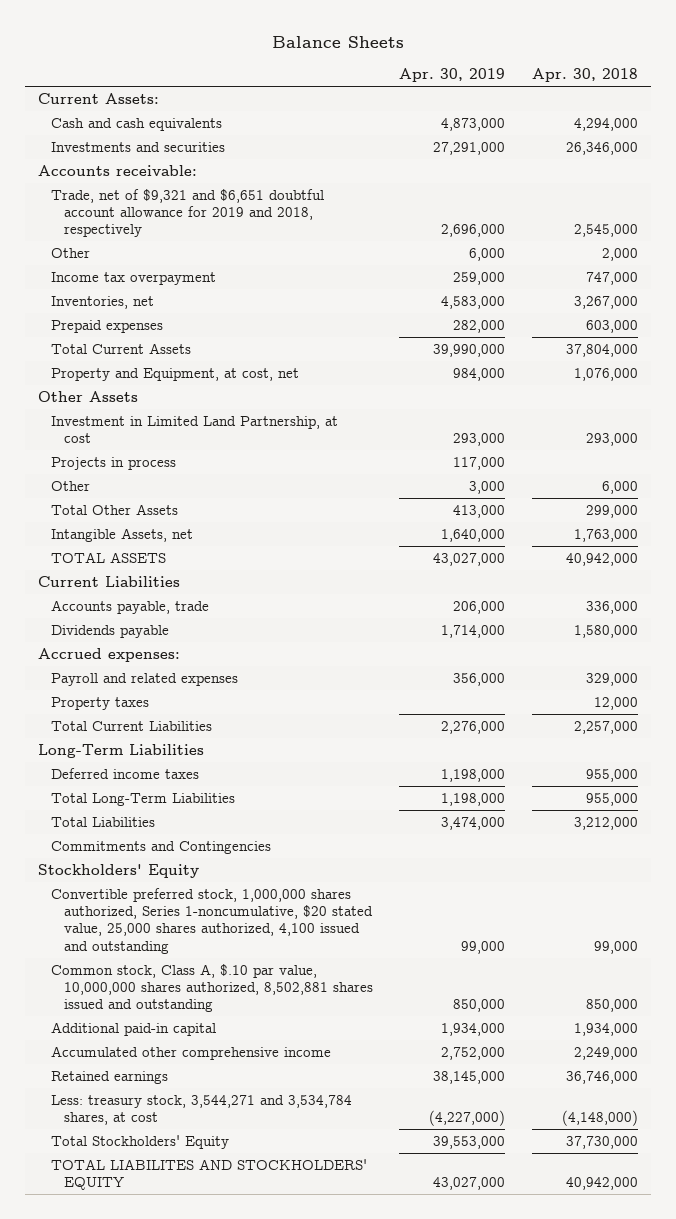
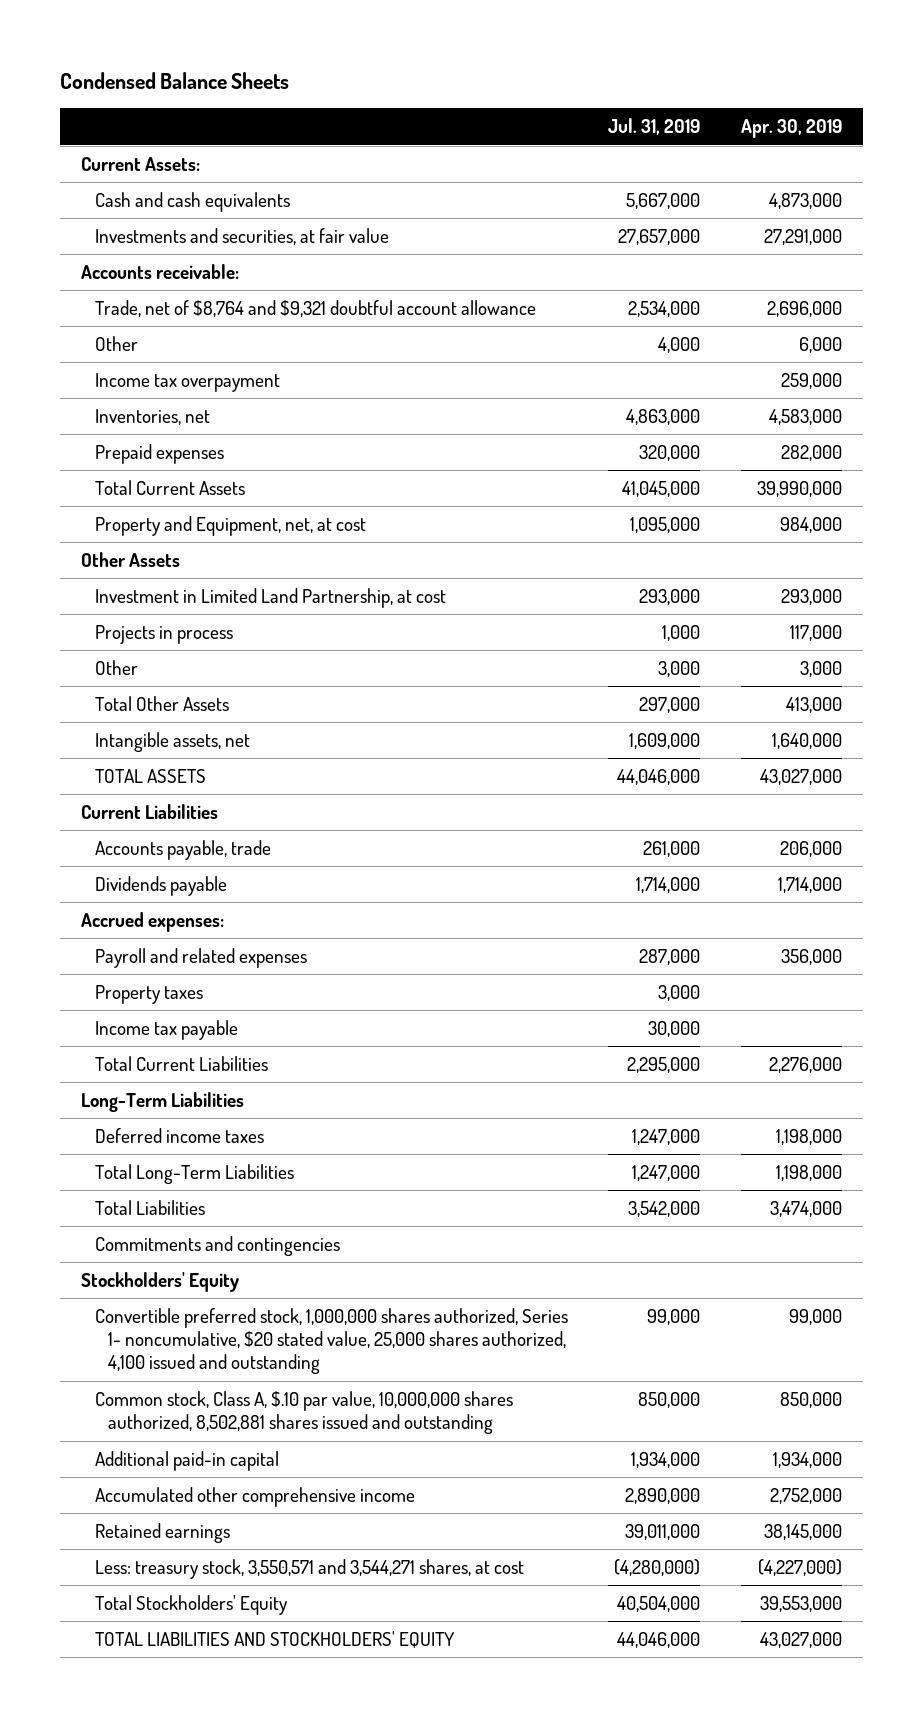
[271,35,404,48] Balance Sheets -> [60,72,290,90] Condensed Balance Sheets
[531,68,638,83] Apr. 30, 2018 -> none
none -> [608,118,701,136] Jul. 31, 2019
[50,142,225,153] Investments and securities -> [94,228,389,246] Investments and securities, at fair value
[50,189,324,238] Trade, net of $9,321 and $6,651 doubtful account allowance for 2019 and 2018, respectively -> [94,300,536,318] Trade, net of $8,764 and $9,321 doubtful account allowance
[50,368,299,382] Property and Equipment, at cost, net -> [94,516,366,537] Property and Equipment, net, at cost
[50,528,193,543] Intangible Assets, net -> [94,732,250,753] Intangible assets, net
none -> [94,1020,238,1041] Income tax payable
[50,841,271,855] Commitments and Contingencies -> [94,1236,340,1257] Commitments and contingencies
[50,888,373,954] Convertible preferred stock, 1,000,000 shares authorized, Series 1-noncumulative, $20 stated value, 25,000 shares authorized, 4,100 issued and outstanding -> [94,1308,568,1375] Convertible preferred stock, 1,000,000 shares authorized, Series 1- noncumulative, $20 stated value, 25,000 shares authorized, 4,100 issued and outstanding
[50,1095,352,1126] Less: treasury stock, 3,544,271 and 3,534,784 shares, at cost -> [94,1559,524,1580] Less: treasury stock, 3,550,571 and 3,544,271 shares, at cost
[50,1159,367,1191] TOTAL LIABILITES AND STOCKHOLDERS' EQUITY -> [94,1631,455,1649] TOTAL LIABILITIES AND STOCKHOLDERS' EQUITY

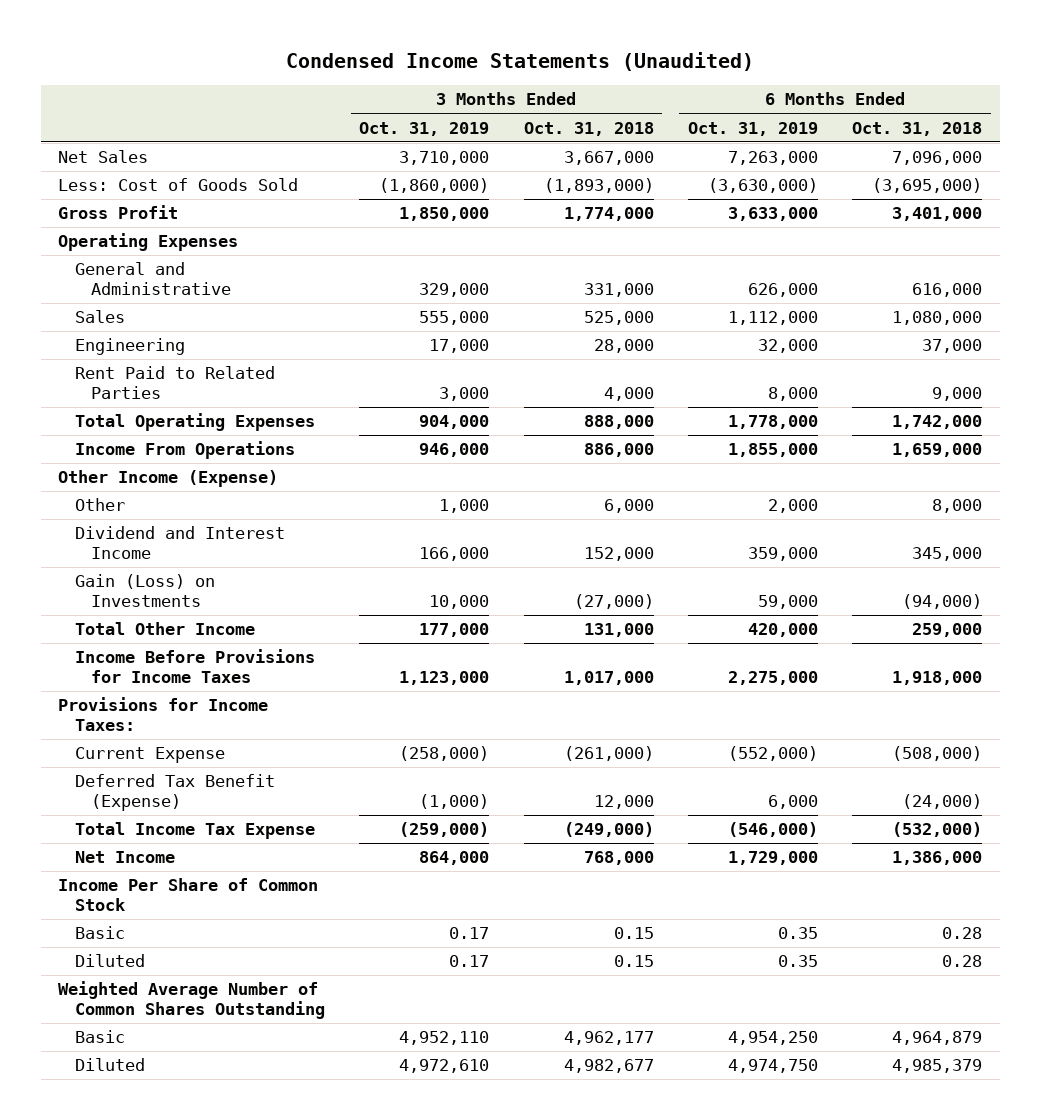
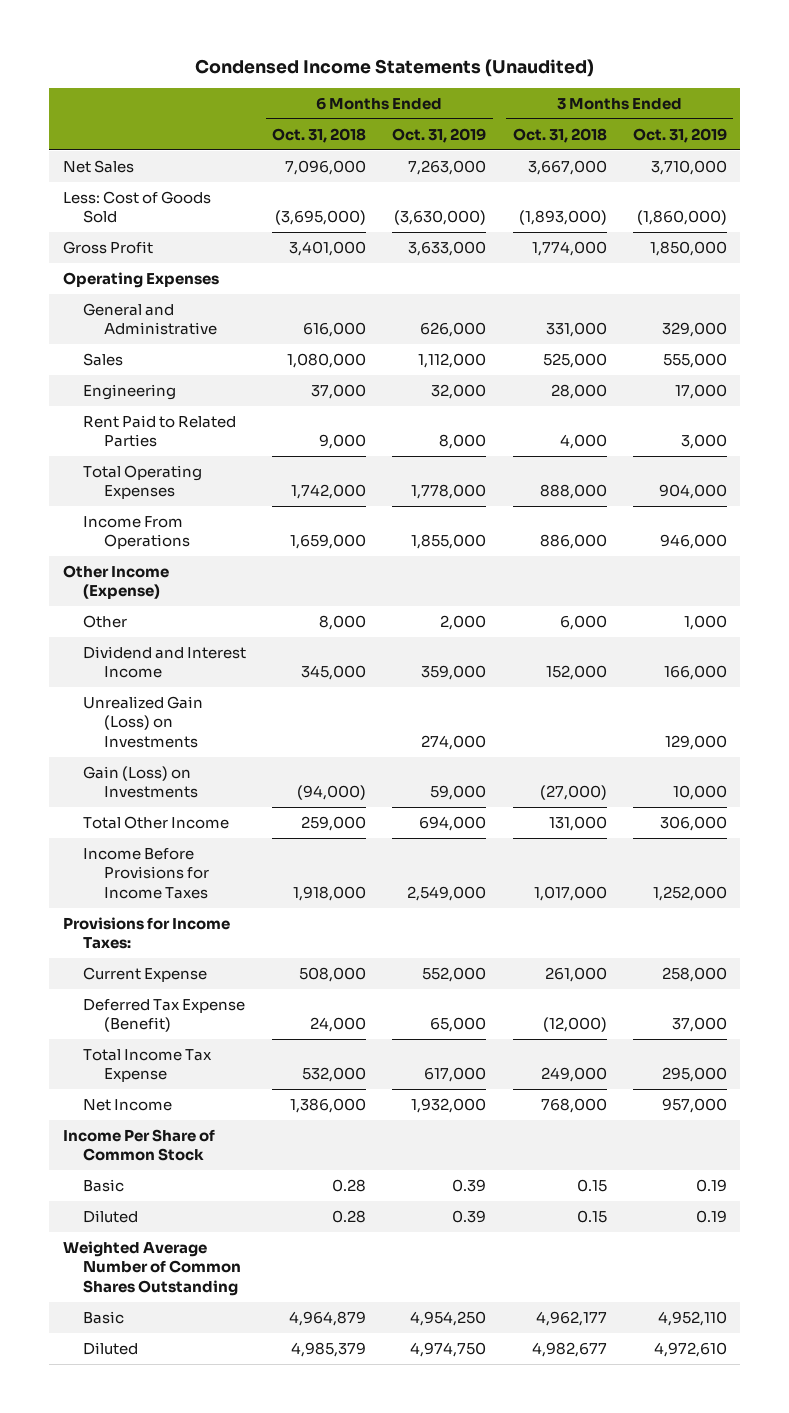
none -> [83,695,204,748] Unrealized Gain (Loss) on Investments
[419,623,490,638] 177,000 -> [659,815,727,831] 306,000
[747,623,818,638] 420,000 -> [419,815,487,831] 694,000
[399,671,490,686] 1,123,000 -> [652,885,727,901] 1,252,000
[727,671,818,686] 2,275,000 -> [407,885,487,901] 2,549,000
[399,746,490,762] (258,000) -> [661,966,727,982] 258,000
[563,746,654,762] (261,000) -> [544,966,607,982] 261,000
[727,746,818,762] (552,000) -> [422,966,487,982] 552,000
[892,746,983,762] (508,000) -> [299,966,367,982] 508,000
[74,774,275,812] Deferred Tax Benefit (Expense) -> [83,998,246,1033] Deferred Tax Expense (Benefit)
[419,794,490,810] (1,000) -> [671,1017,727,1033] 37,000
[593,795,654,810] 12,000 -> [542,1017,607,1033] (12,000)
[767,795,818,810] 6,000 -> [430,1017,487,1033] 65,000
[902,794,983,810] (24,000) -> [310,1017,367,1033] 24,000
[399,822,490,838] (259,000) -> [661,1067,727,1083] 295,000
[563,822,654,838] (249,000) -> [540,1067,607,1083] 249,000
[727,822,818,838] (546,000) -> [424,1067,487,1083] 617,000
[892,822,983,838] (532,000) -> [302,1067,367,1083] 532,000
[419,851,490,866] 864,000 -> [661,1097,727,1113] 957,000
[727,851,818,866] 1,729,000 -> [411,1097,487,1113] 1,932,000
[449,927,490,940] 0.17 -> [695,1178,727,1192] 0.19
[777,927,818,940] 0.35 -> [452,1178,487,1192] 0.39
[449,955,490,968] 0.17 -> [695,1209,727,1223] 0.19
[777,955,818,968] 0.35 -> [452,1209,487,1223] 0.39

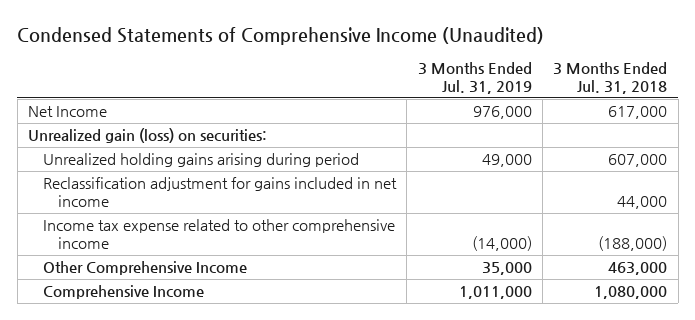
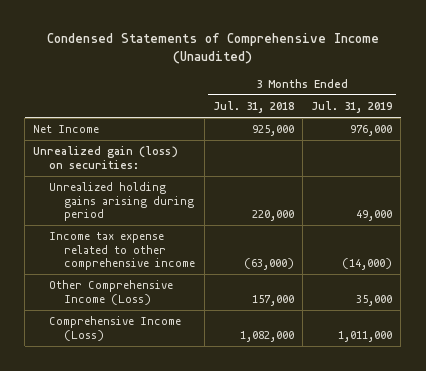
[608,106,668,120] 617,000 -> [251,125,294,137] 925,000
[43,177,398,208] Reclassification adjustment for gains included in net income -> none
[608,154,668,168] 607,000 -> [251,210,294,222] 220,000
[598,236,668,252] (188,000) -> [243,258,294,271] (63,000)
[43,261,248,276] Other Comprehensive Income -> [48,280,173,305] Other Comprehensive Income (Loss)
[608,262,668,276] 463,000 -> [251,294,294,306] 157,000
[43,285,205,300] Comprehensive Income -> [48,316,181,341] Comprehensive Income (Loss)
[594,286,668,300] 1,080,000 -> [239,330,294,342] 1,082,000

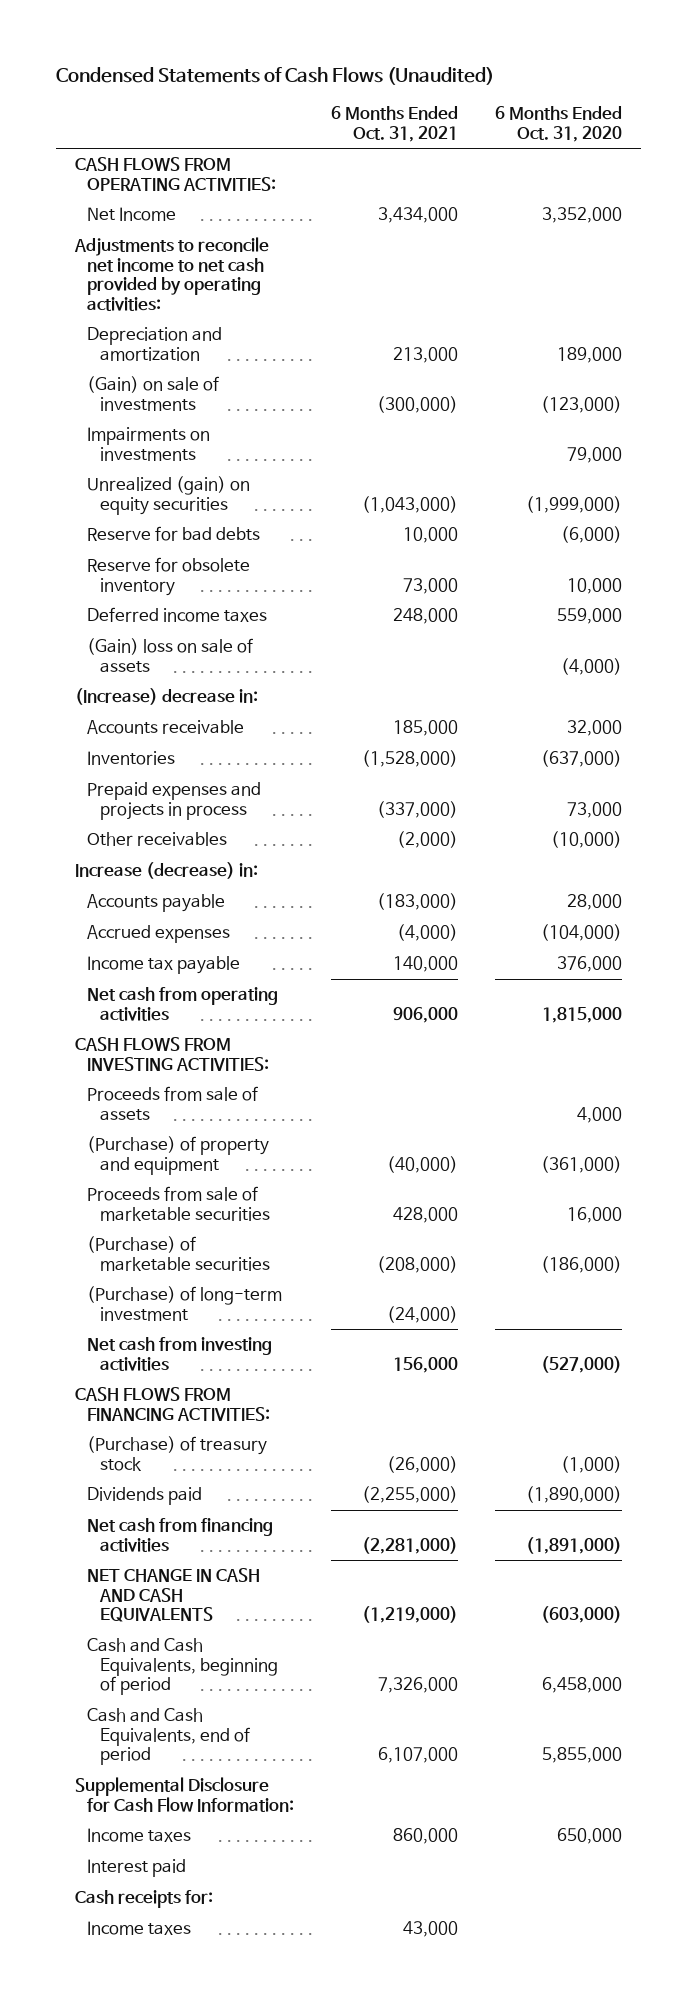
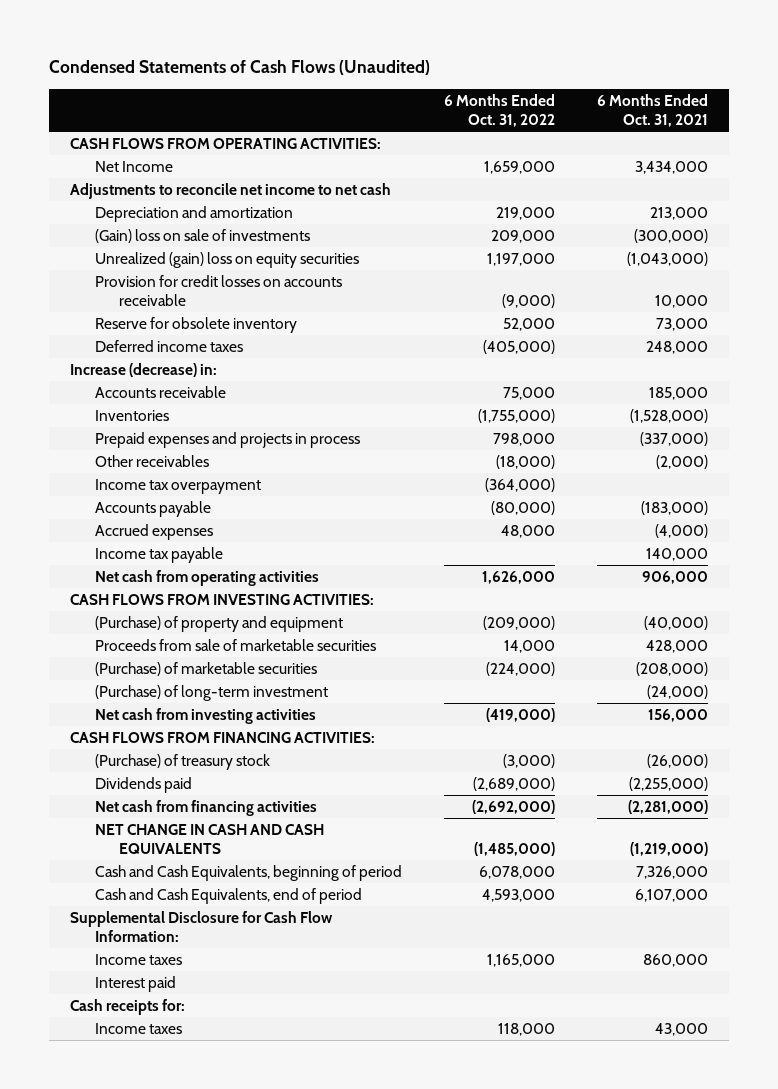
[495,106,623,142] 6 Months Ended Oct. 31, 2020 -> none
none -> [443,93,555,127] 6 Months Ended Oct. 31, 2022
[73,237,269,311] Adjustments to reconcile net income to net cash provided by operating activities: -> [70,183,392,200] Adjustments to reconcile net income to net cash
[87,427,211,461] Impairments on investments -> none
[87,526,261,542] Reserve for bad debts -> none
[87,376,220,411] (Gain) on sale of investments -> [94,229,310,244] (Gain) loss on sale of investments
[87,476,251,515] Unrealized (gain) on equity securities -> [94,252,359,269] Unrealized (gain) loss on equity securities
none -> [94,275,342,307] Provision for credit losses on accounts receivable
[87,638,254,673] (Gain) loss on sale of assets -> none
[74,688,258,706] (Increase) decrease in: -> none
[74,862,258,880] Increase (decrease) in: -> [70,363,218,378] Increase (decrease) in:
none -> [94,479,261,495] Income tax overpayment
[87,1086,259,1121] Proceeds from sale of assets -> none

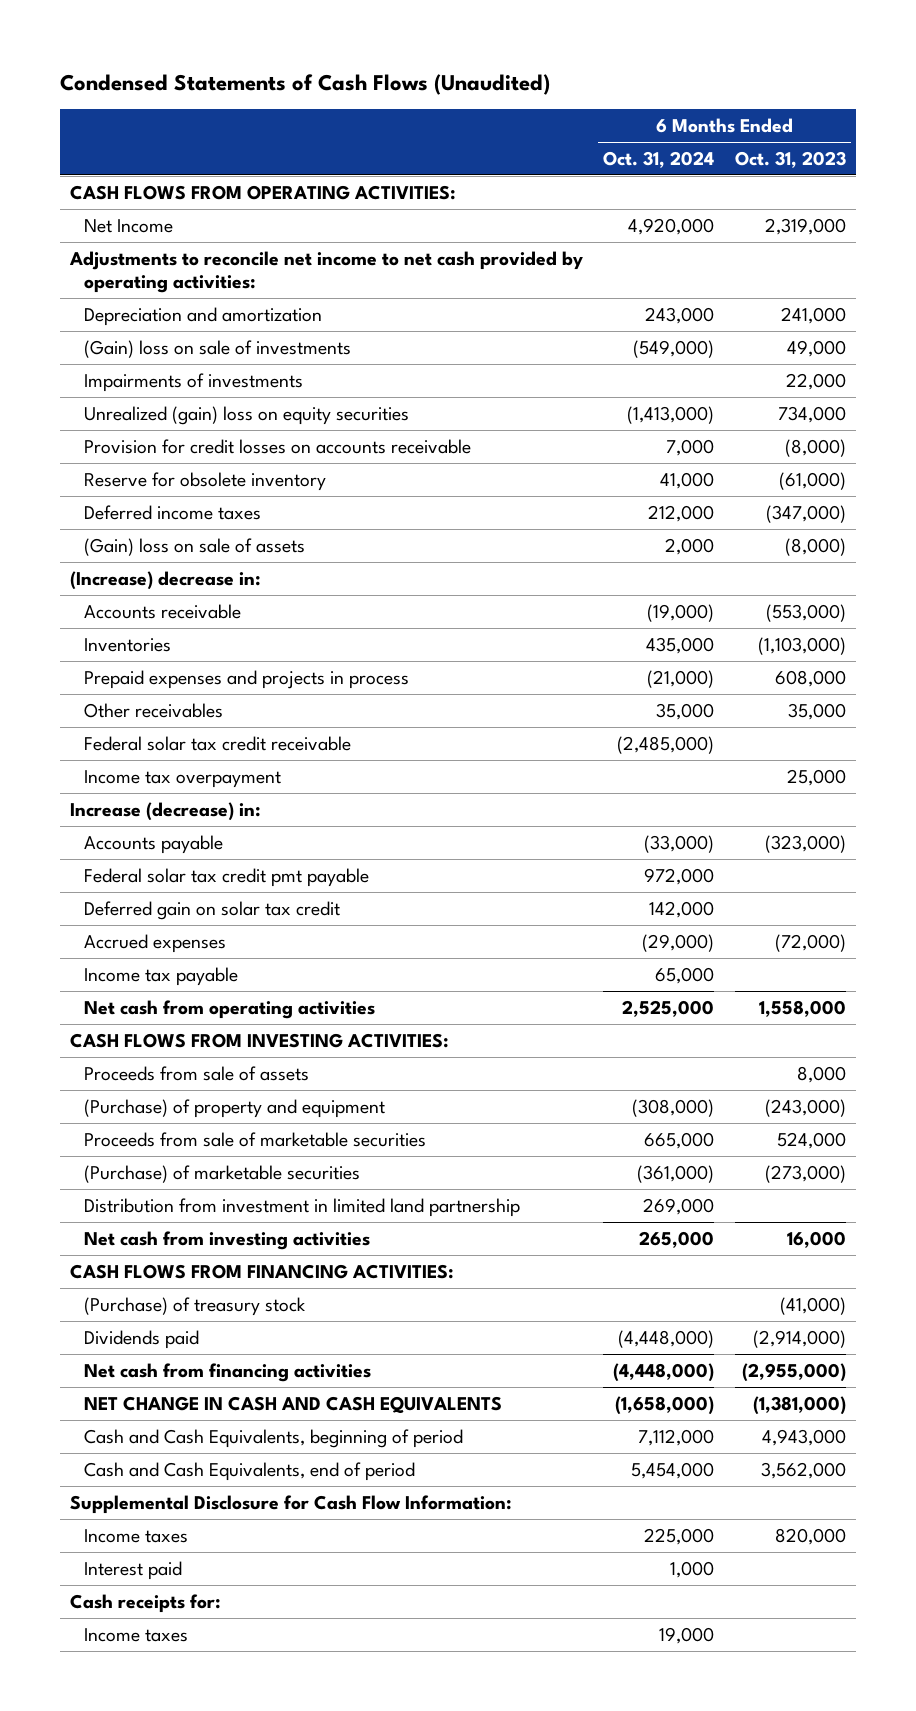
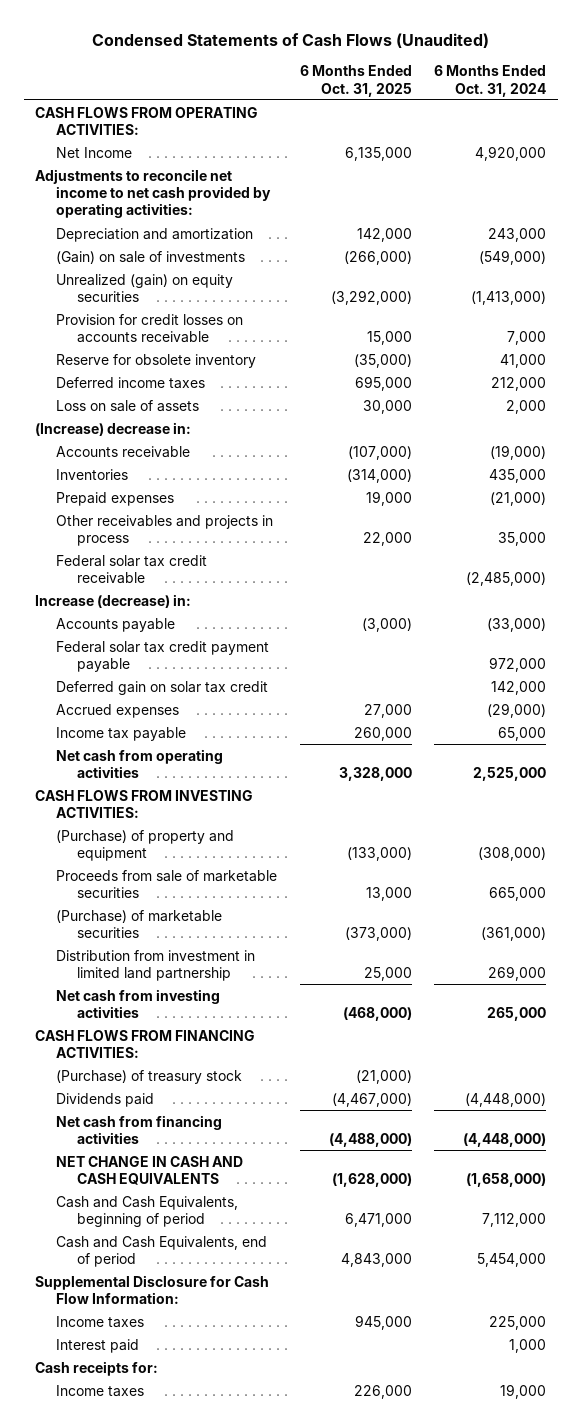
[734,150,846,168] Oct. 31, 2023 -> none
none -> [299,65,412,97] 6 Months Ended Oct. 31, 2025
[84,372,304,392] Impairments of investments -> none
[84,339,352,358] (Gain) loss on sale of investments -> [56,250,246,264] (Gain) on sale of investments
[84,405,410,425] Unrealized (gain) loss on equity securities -> [56,273,234,303] Unrealized (gain) on equity securities
[84,537,306,556] (Gain) loss on sale of assets -> [56,399,200,412] Loss on sale of assets
[84,669,410,689] Prepaid expenses and projects in process -> none
none -> [56,491,175,506] Prepaid expenses
[84,702,224,718] Other receivables -> [56,514,274,547] Other receivables and projects in process
[84,769,282,788] Income tax overpayment -> none
[84,867,370,887] Federal solar tax credit pmt payable -> [56,640,270,673] Federal solar tax credit payment payable
[84,1065,310,1081] Proceeds from sale of assets -> none

